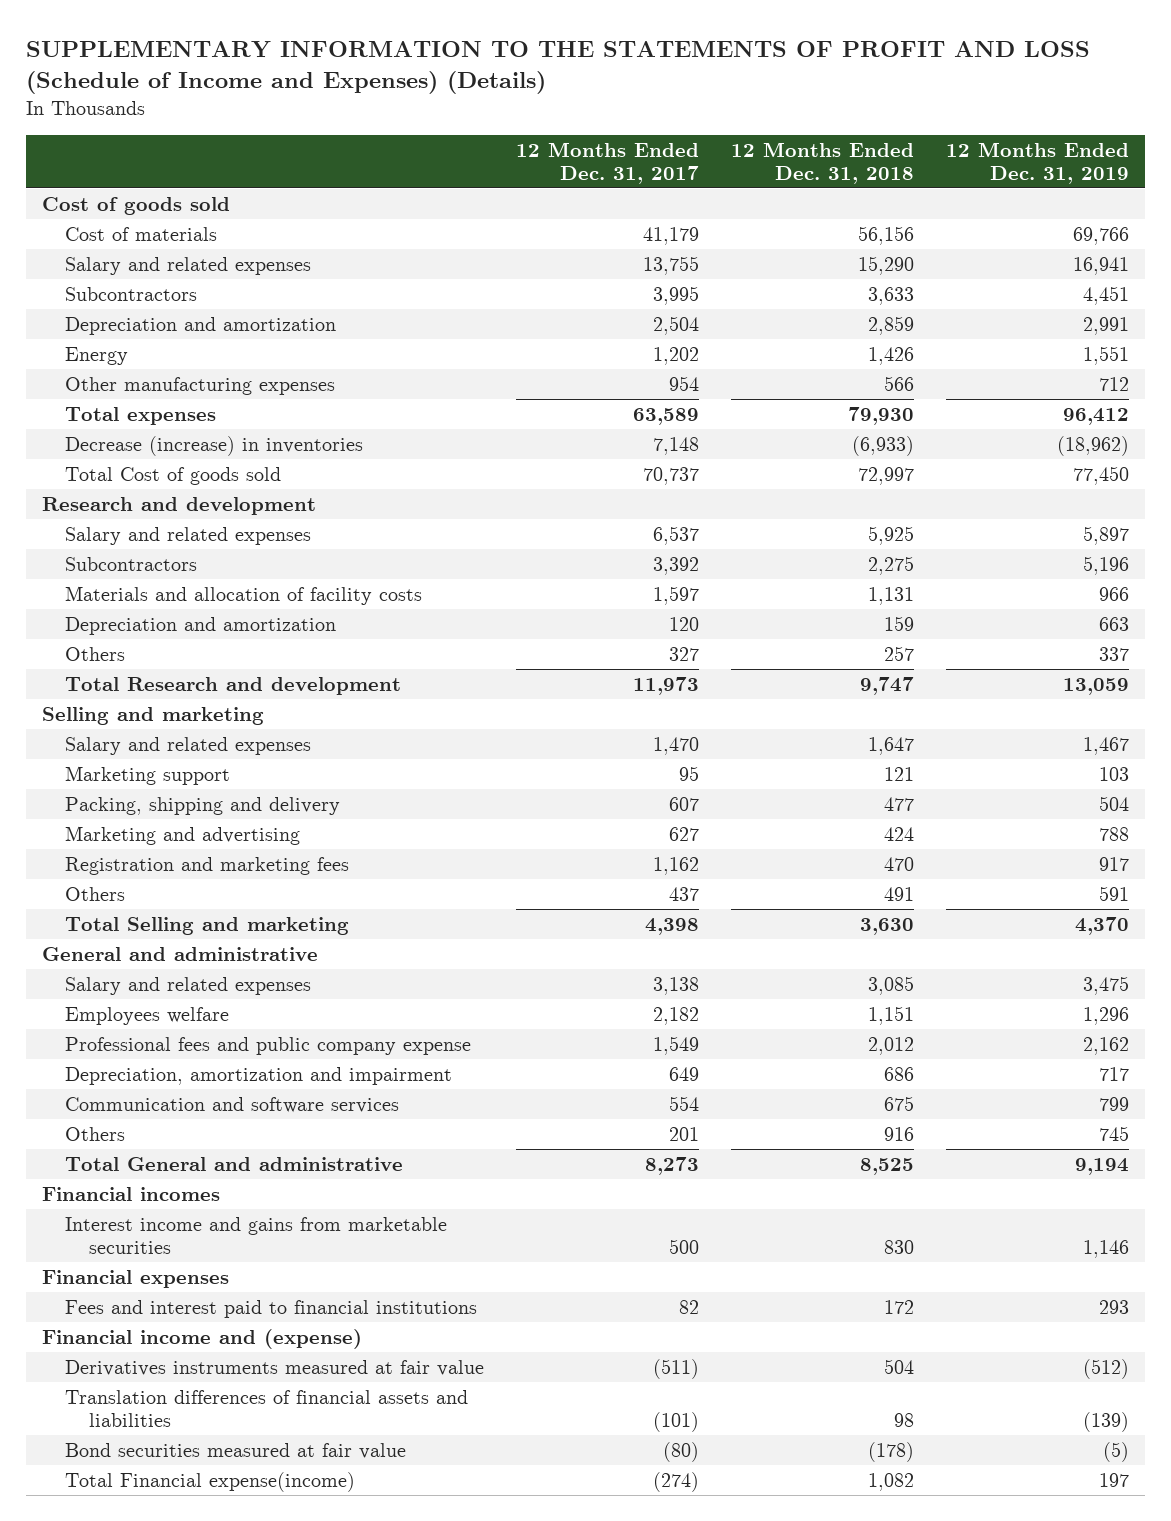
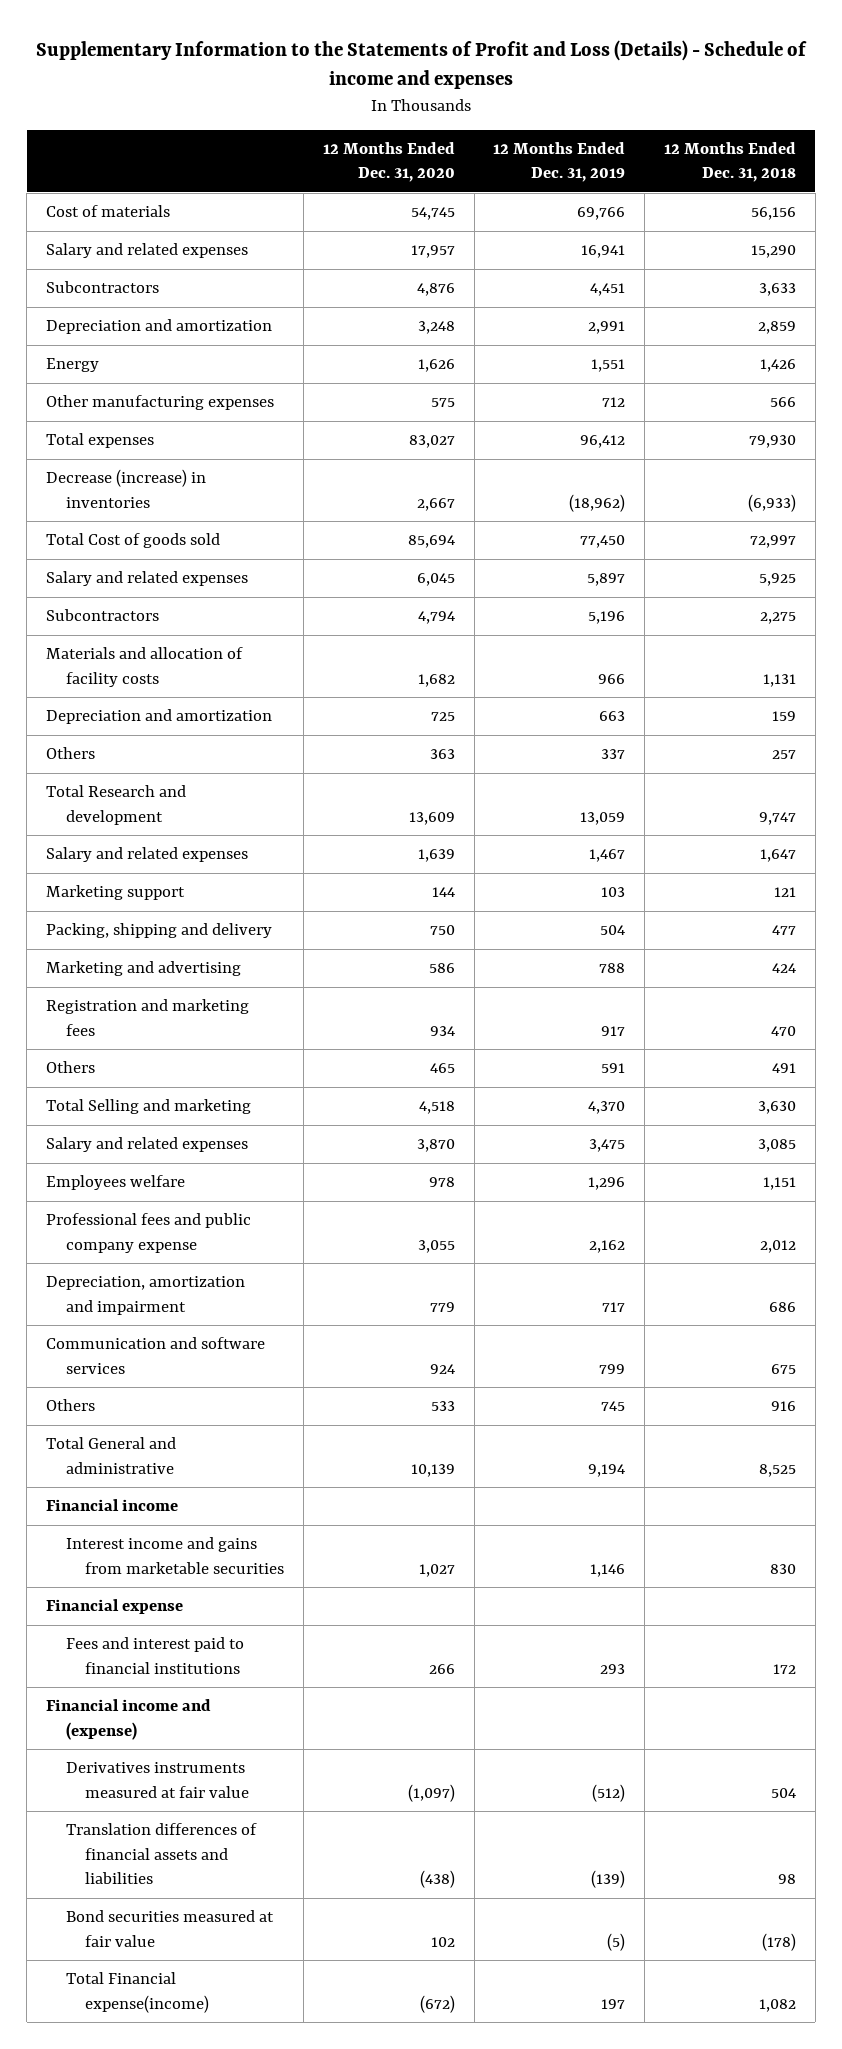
[25,40,1090,94] SUPPLEMENTARY INFORMATION TO THE STATEMENTS OF PROFIT AND LOSS (Schedule of Income and Expenses) (Details) -> [35,39,807,90] Supplementary Information to the Statements of Profit and Loss (Details) - Schedule of income and expenses
[516,141,700,184] 12 Months Ended Dec. 31, 2017 -> none
none -> [322,141,455,183] 12 Months Ended Dec. 31, 2020
[41,197,230,216] Cost of goods sold -> none
[41,497,316,516] Research and development -> none
[41,707,264,726] Selling and marketing -> none
[41,947,318,962] General and administrative -> none
[41,1187,220,1202] Financial incomes -> [45,1499,178,1512] Financial income
[41,1270,229,1289] Financial expenses -> [45,1599,183,1615] Financial expense

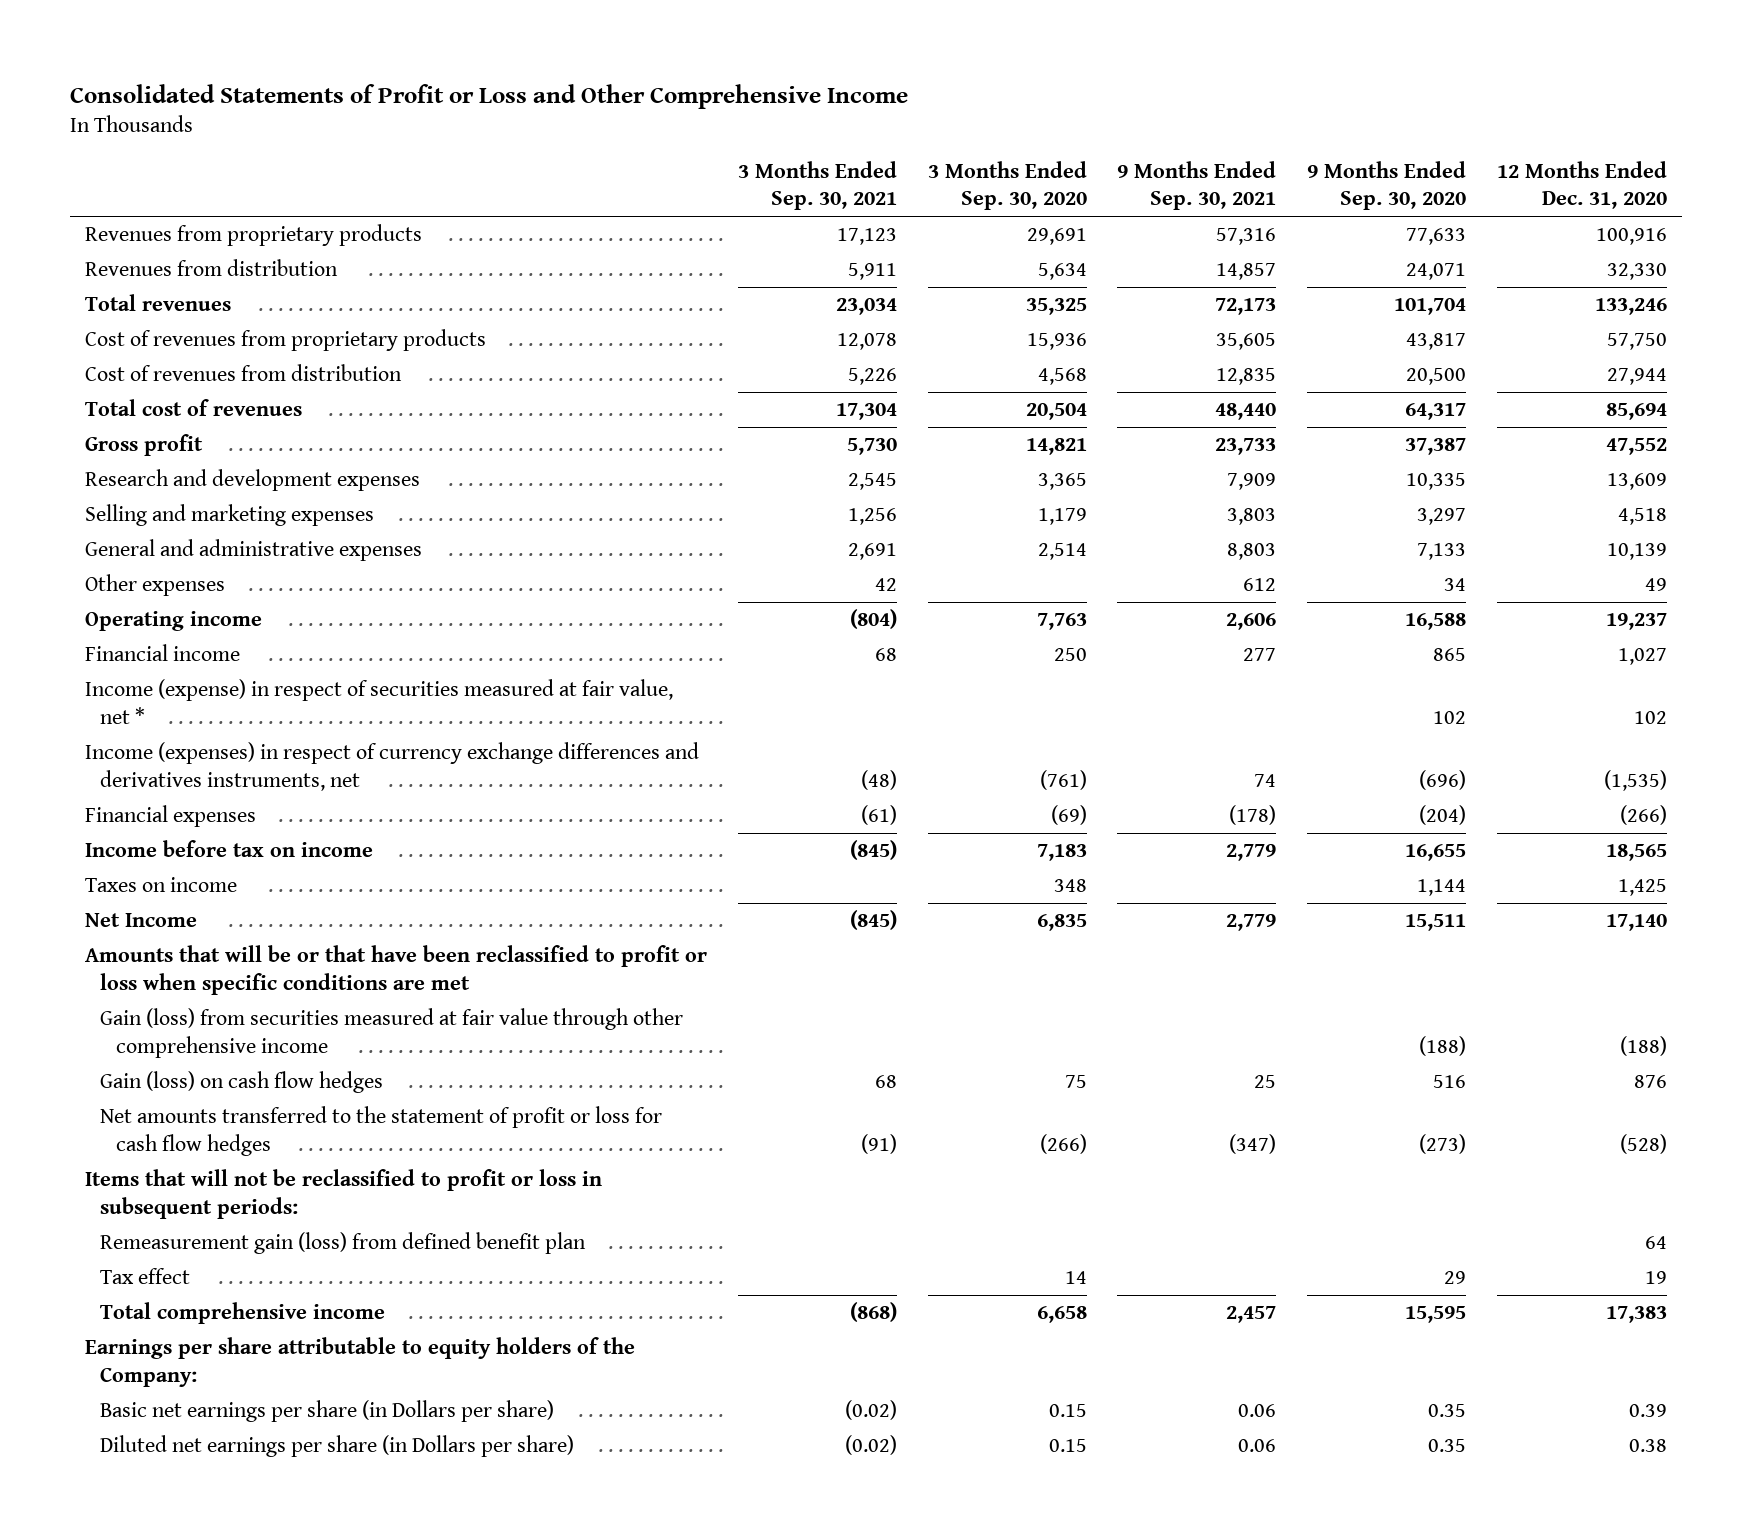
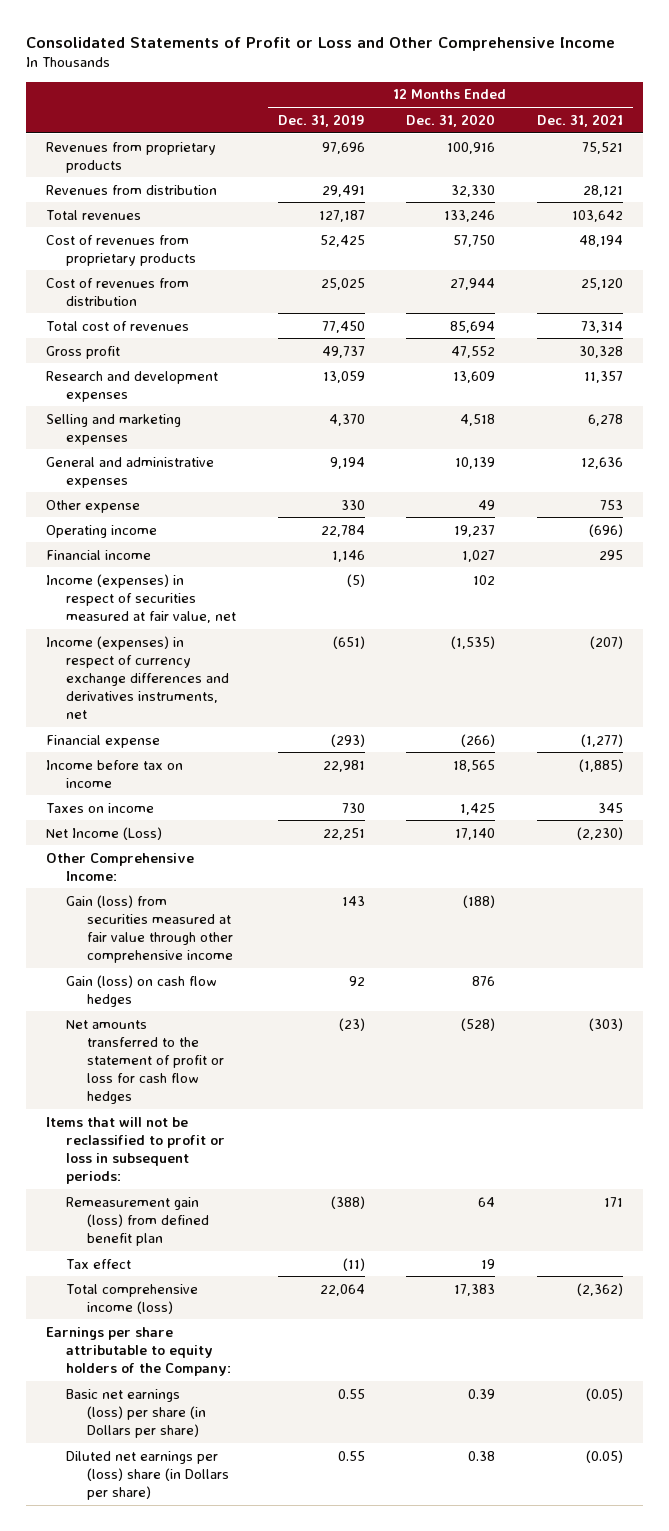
[738,160,898,210] 3 Months Ended Sep. 30, 2021 -> none
[927,160,1087,210] 3 Months Ended Sep. 30, 2020 -> none
[1117,160,1277,210] 9 Months Ended Sep. 30, 2021 -> none
[1306,160,1466,210] 9 Months Ended Sep. 30, 2020 -> none
none -> [277,113,365,127] Dec. 31, 2019
none -> [536,113,623,127] Dec. 31, 2021
[85,574,226,597] Other expenses -> [46,499,141,513] Other expense
[85,679,674,724] Income (expense) in respect of securities measured at fair value, net * -> [46,573,237,623] Income (expenses) in respect of securities measured at fair value, net
[85,805,257,828] Financial expenses -> [46,734,161,748] Financial expense
[85,945,708,995] Amounts that will be or that have been reclassified to profit or loss when specific conditions are met -> none
[85,913,198,928] Net Income -> [46,826,163,840] Net Income (Loss)
none -> [46,852,195,881] Other Comprehensive Income:
[100,1302,386,1325] Total comprehensive income -> [66,1283,199,1314] Total comprehensive income (loss)
[100,1400,555,1423] Basic net earnings per share (in Dollars per share) -> [66,1388,206,1438] Basic net earnings (loss) per share (in Dollars per share)
[100,1435,575,1458] Diluted net earnings per share (in Dollars per share) -> [66,1450,229,1500] Diluted net earnings per (loss) share (in Dollars per share)

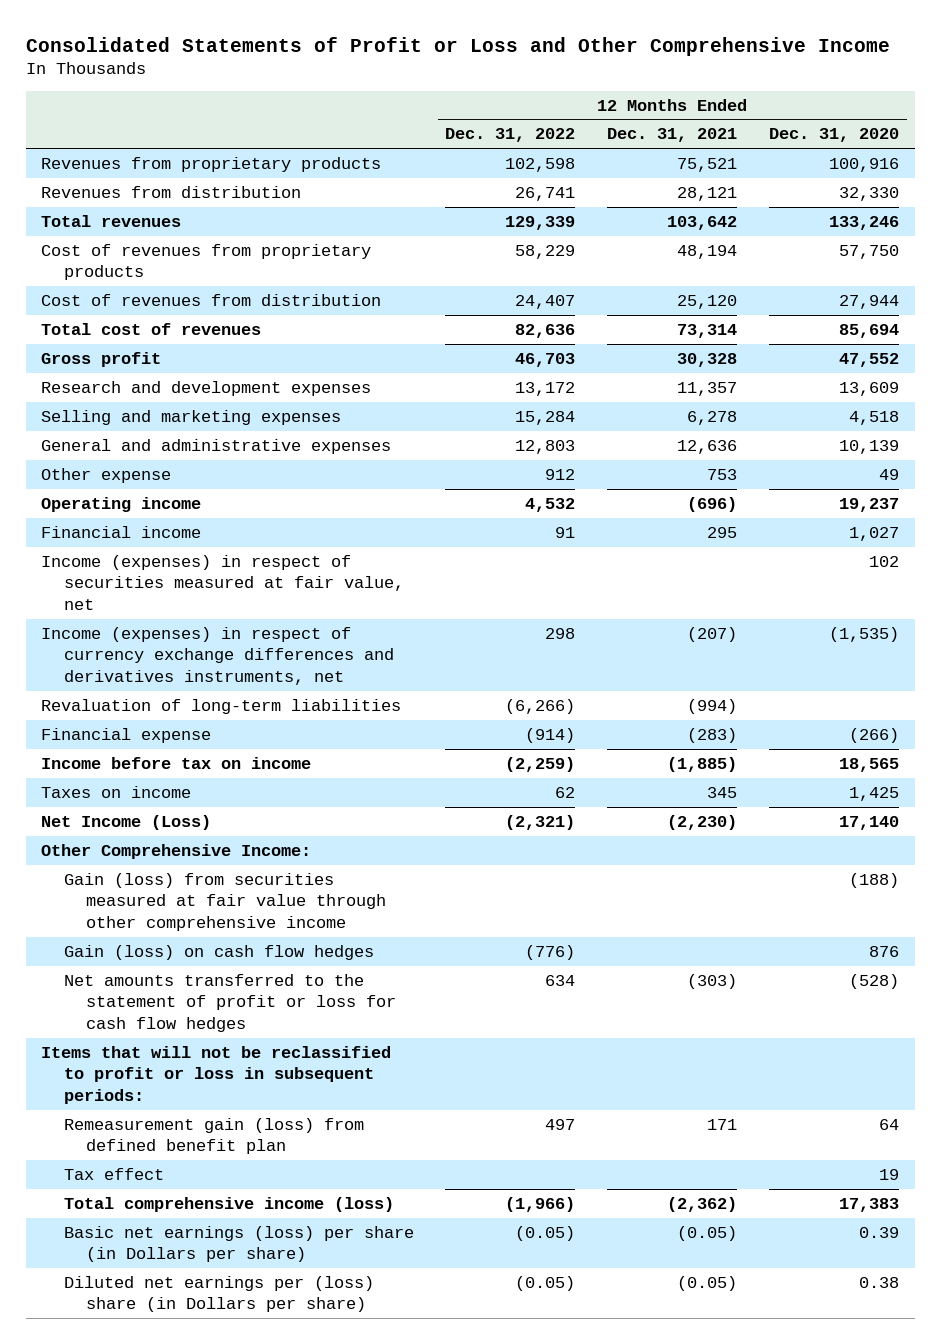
[277,113,365,127] Dec. 31, 2019 -> none
none -> [445,128,576,143] Dec. 31, 2022
none -> [41,698,402,714] Revaluation of long-term liabilities
[580,733,623,747] (1,277) -> [687,727,738,743] (283)
[46,1326,232,1376] Earnings per share attributable to equity holders of the Company: -> none

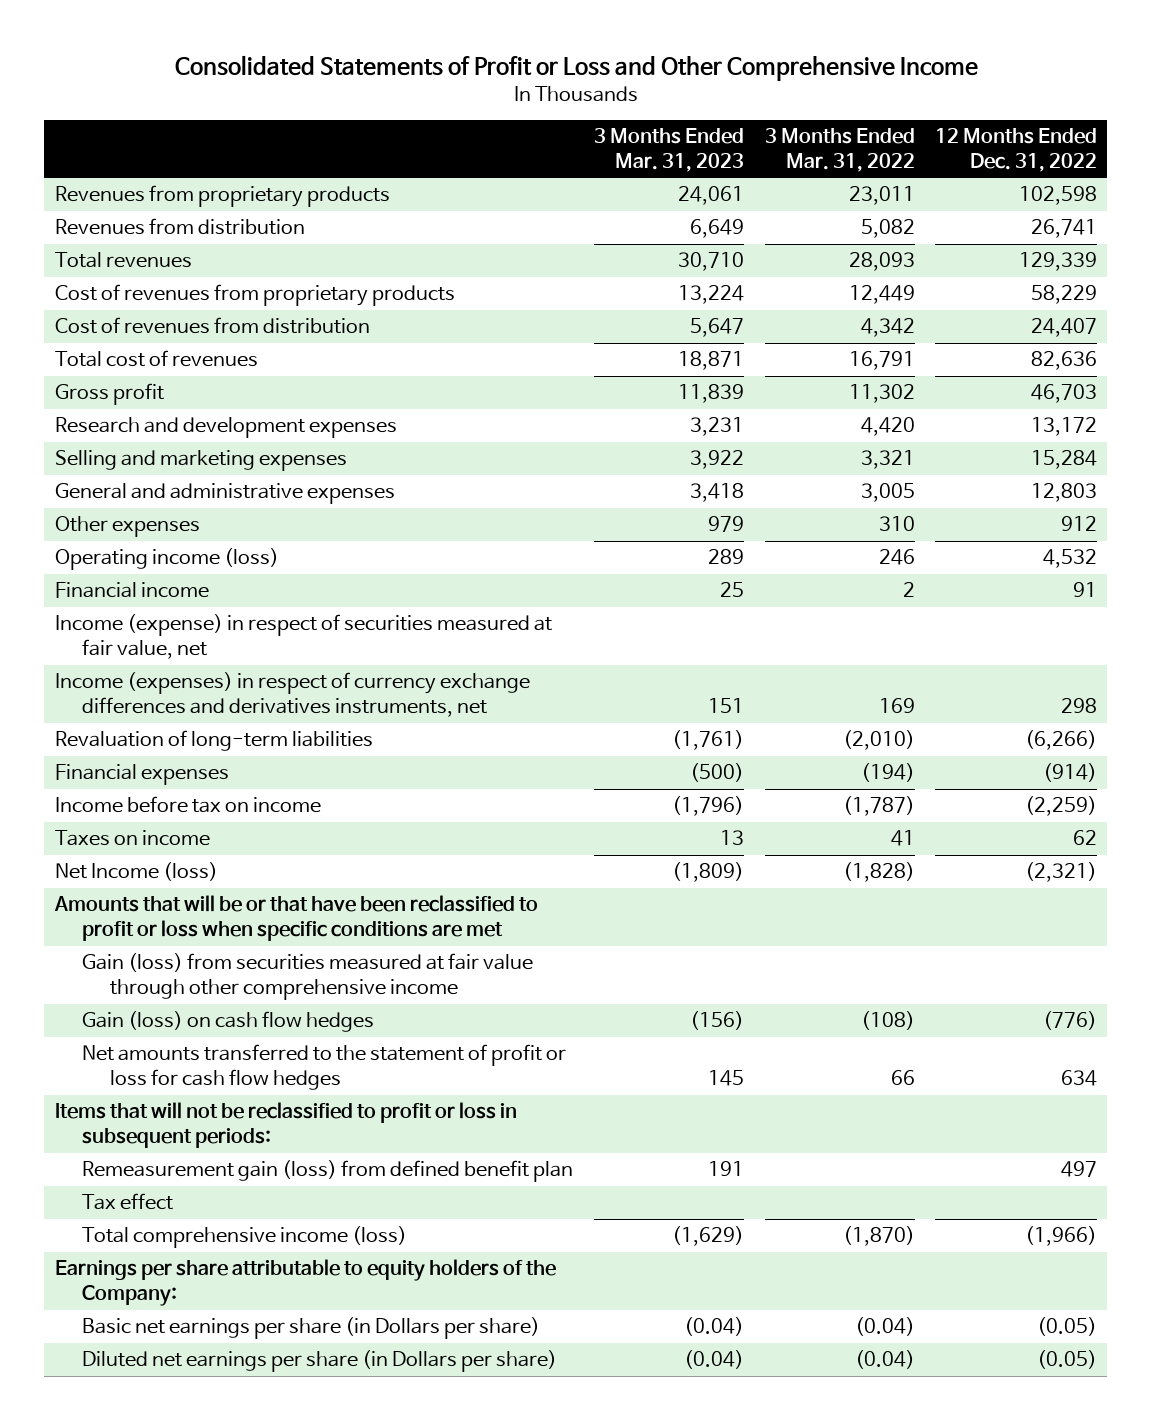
[607,128,738,143] Dec. 31, 2021 -> none
[768,128,899,143] Dec. 31, 2020 -> none
none -> [593,128,744,173] 3 Months Ended Mar. 31, 2023
none -> [764,128,915,173] 3 Months Ended Mar. 31, 2022
[41,467,172,483] Other expense -> [54,516,200,538] Other expenses
[41,496,202,512] Operating income -> [54,548,279,571] Operating income (loss)
[41,554,404,610] Income (expenses) in respect of securities measured at fair value, net -> [54,614,552,660] Income (expense) in respect of securities measured at fair value, net
[41,727,212,743] Financial expense -> [54,764,229,786] Financial expenses
[41,843,312,859] Other Comprehensive Income: -> none
[41,814,212,830] Net Income (Loss) -> [54,862,218,882] Net Income (loss)
none -> [53,895,538,942] Amounts that will be or that have been reclassified to profit or loss when specific conditions are met
none -> [54,1259,556,1307] Earnings per share attributable to equity holders of the Company:
[63,1225,414,1263] Basic net earnings (loss) per share (in Dollars per share) -> [82,1317,541,1340] Basic net earnings per share (in Dollars per share)
[63,1275,374,1313] Diluted net earnings per (loss) share (in Dollars per share) -> [82,1350,558,1373] Diluted net earnings per share (in Dollars per share)

